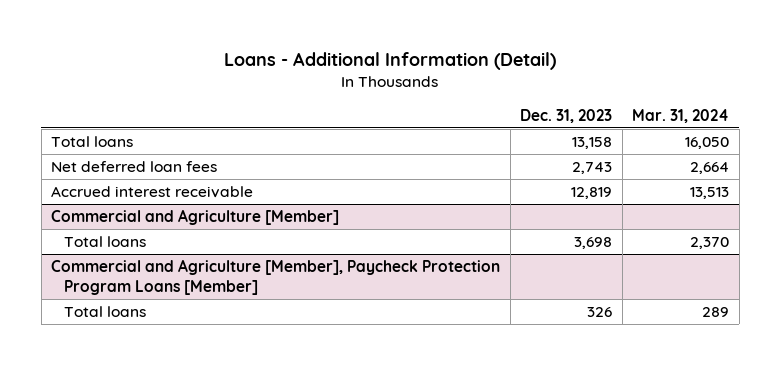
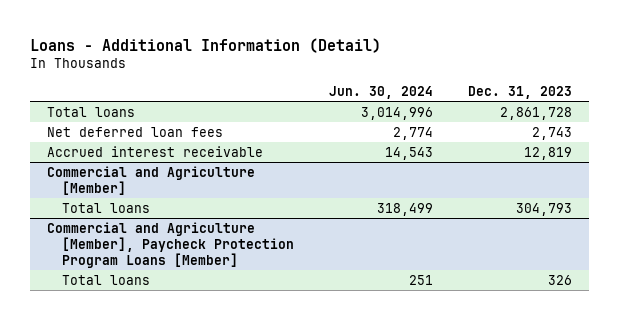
[632,108,730,123] Mar. 31, 2024 -> none
none -> [328,86,433,100] Jun. 30, 2024
[572,137,613,150] 13,158 -> [499,106,572,120] 2,861,728
[574,237,613,250] 3,698 -> [515,202,572,216] 304,793

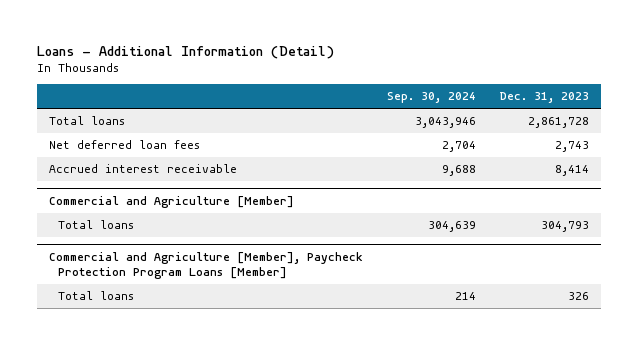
[328,86,433,100] Jun. 30, 2024 -> none
none -> [386,92,476,104] Sep. 30, 2024
[523,146,572,160] 12,819 -> [554,165,589,177] 8,414

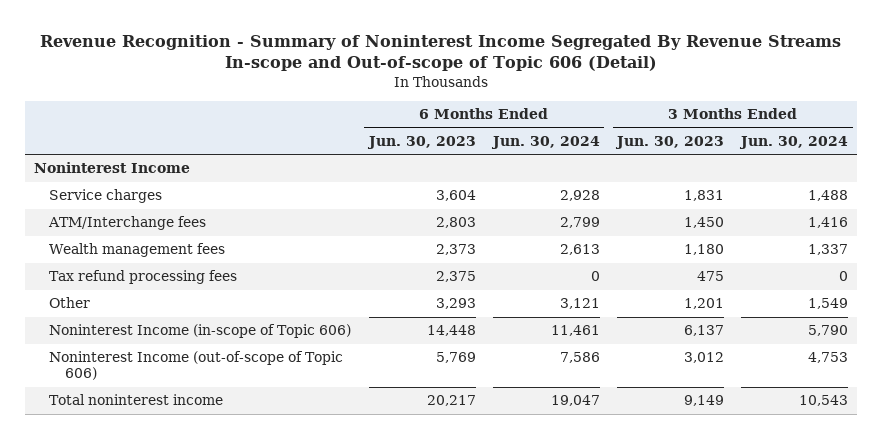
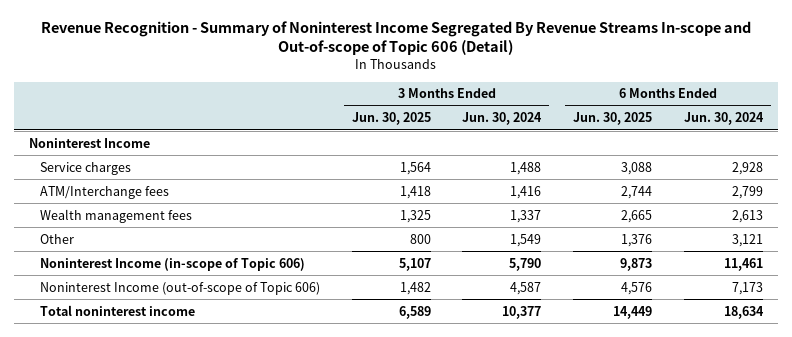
[366,136,476,150] Jun. 30, 2023 -> none
[615,136,725,150] Jun. 30, 2023 -> none
none -> [351,112,431,126] Jun. 30, 2025
none -> [573,112,653,126] Jun. 30, 2025
[49,270,238,285] Tax refund processing fees -> none
[559,352,600,364] 7,586 -> [731,281,763,295] 7,173
[808,352,849,364] 4,753 -> [510,281,542,295] 4,587
[550,395,600,407] 19,047 -> [723,305,764,319] 18,634
[799,395,849,407] 10,543 -> [502,305,542,319] 10,377

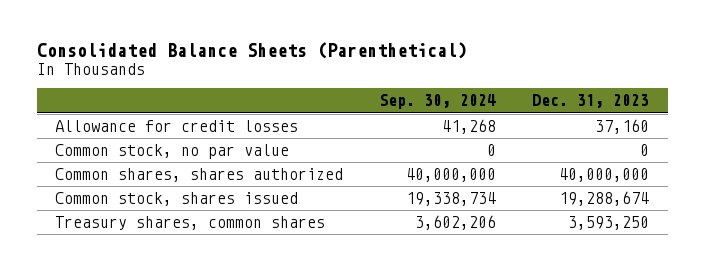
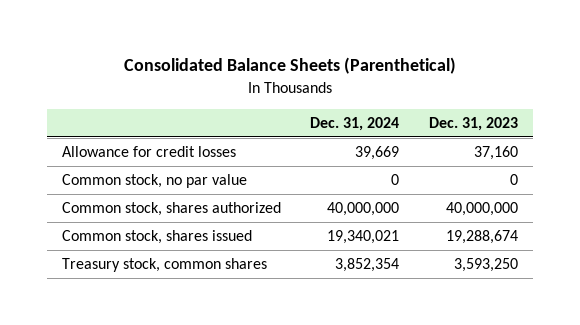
[379,94,497,110] Sep. 30, 2024 -> none
none -> [310,116,400,131] Dec. 31, 2024
[54,168,343,183] Common shares, shares authorized -> [61,202,281,217] Common stock, shares authorized
[54,216,325,231] Treasury shares, common shares -> [61,258,267,273] Treasury stock, common shares

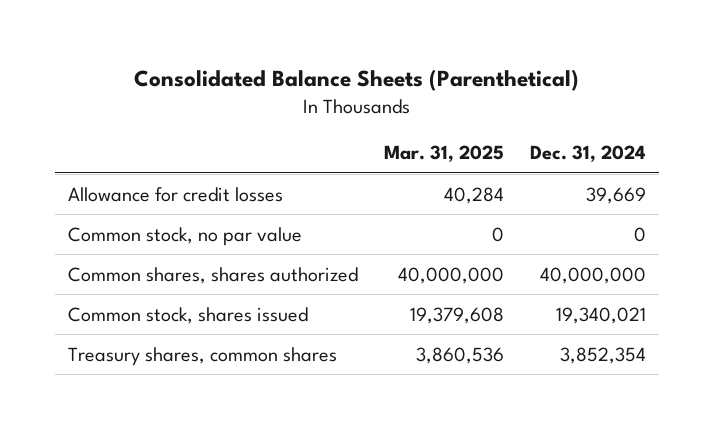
[428,116,518,131] Dec. 31, 2023 -> none
none -> [383,145,504,163] Mar. 31, 2025
[61,202,281,217] Common stock, shares authorized -> [67,266,358,284] Common shares, shares authorized
[61,258,267,273] Treasury stock, common shares -> [67,346,337,366] Treasury shares, common shares

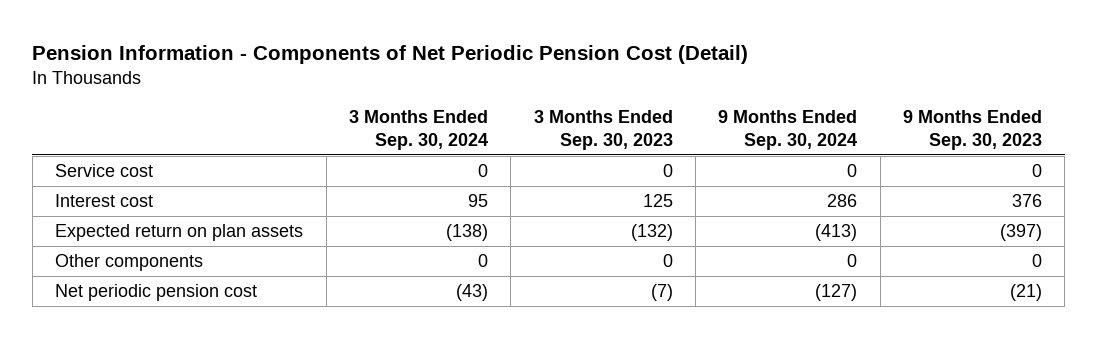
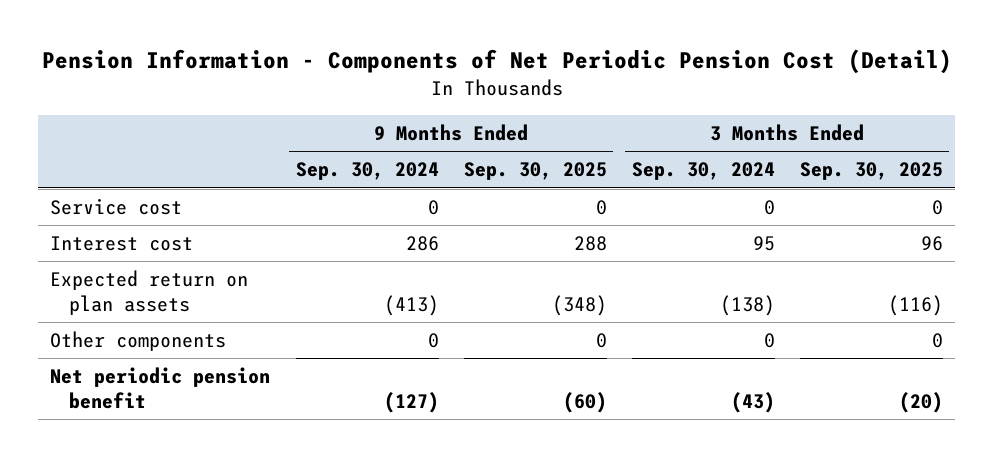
[533,110,673,150] 3 Months Ended Sep. 30, 2023 -> none
[902,110,1042,150] 9 Months Ended Sep. 30, 2023 -> none
none -> [463,162,607,181] Sep. 30, 2025
none -> [799,162,943,181] Sep. 30, 2025
[55,284,258,302] Net periodic pension cost -> [50,367,271,409] Net periodic pension benefit

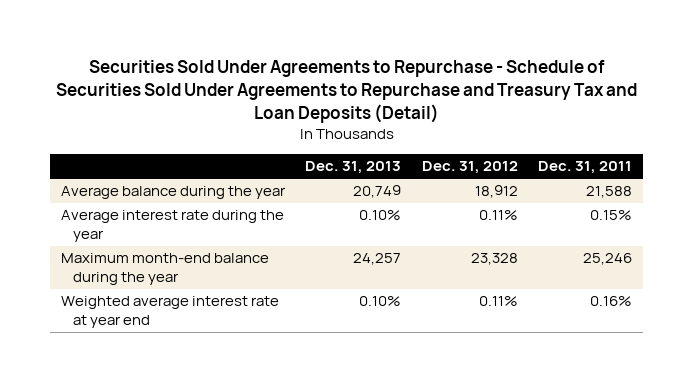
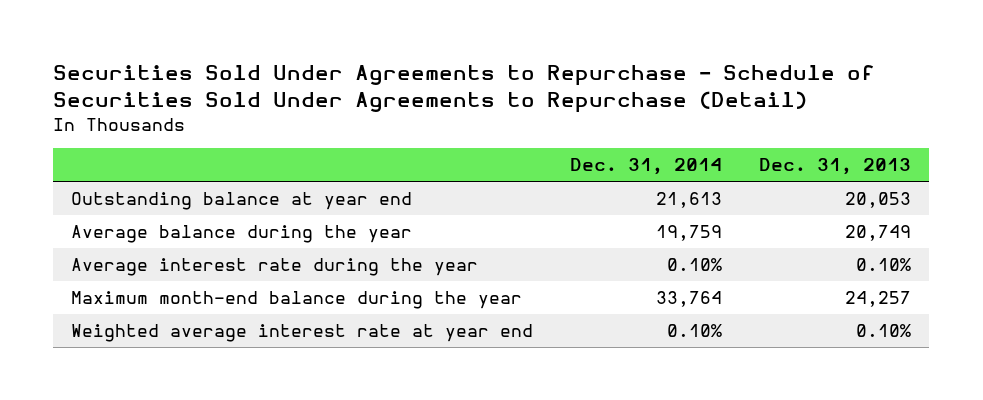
[55,60,637,124] Securities Sold Under Agreements to Repurchase - Schedule of Securities Sold Under Agreements to Repurchase and Treasury Tax and Loan Deposits (Detail) -> [53,65,876,114] Securities Sold Under Agreements to Repurchase - Schedule of Securities Sold Under Agreements to Repurchase (Detail)
[421,161,518,175] Dec. 31, 2012 -> none
[538,161,633,175] Dec. 31, 2011 -> none
none -> [570,158,723,176] Dec. 31, 2014
none -> [71,192,413,211] Outstanding balance at year end

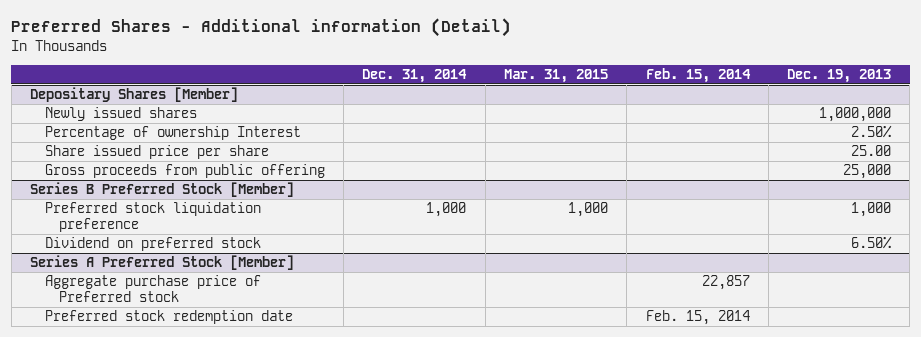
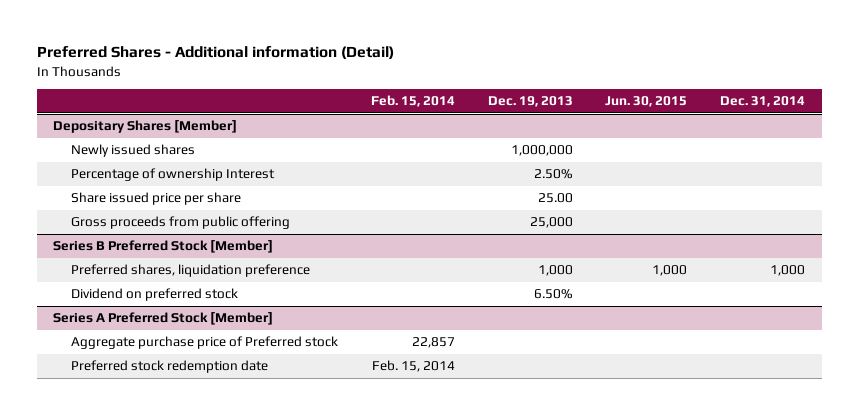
[503,68,608,83] Mar. 31, 2015 -> none
none -> [605,96,688,108] Jun. 30, 2015
[44,202,261,233] Preferred stock liquidation preference -> [70,264,310,278] Preferred shares, liquidation preference

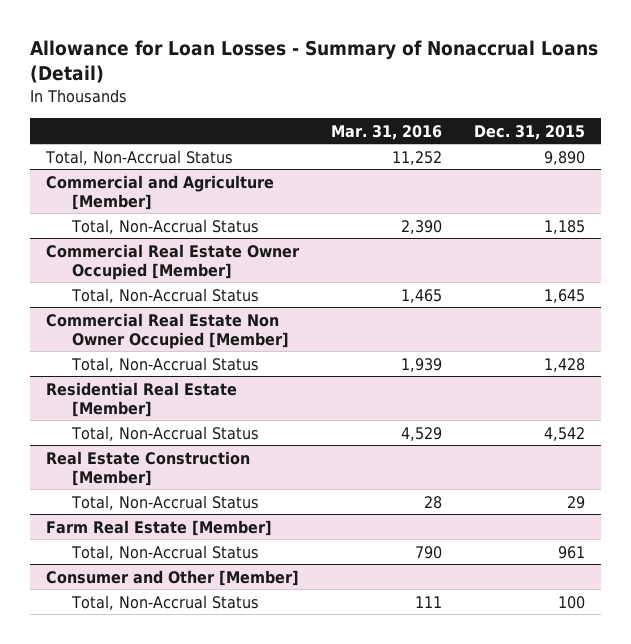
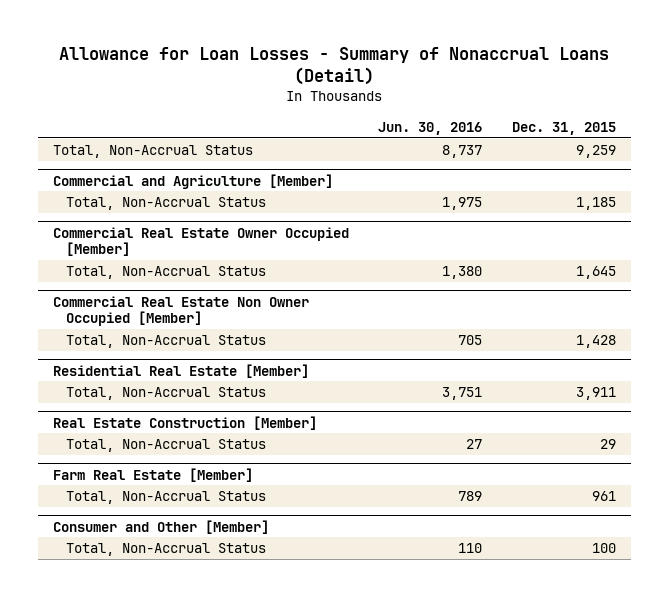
[330,124,442,140] Mar. 31, 2016 -> none
none -> [378,121,483,135] Jun. 30, 2016
[543,150,585,165] 9,890 -> [575,145,616,159] 9,259
[543,426,585,441] 4,542 -> [575,387,616,401] 3,911

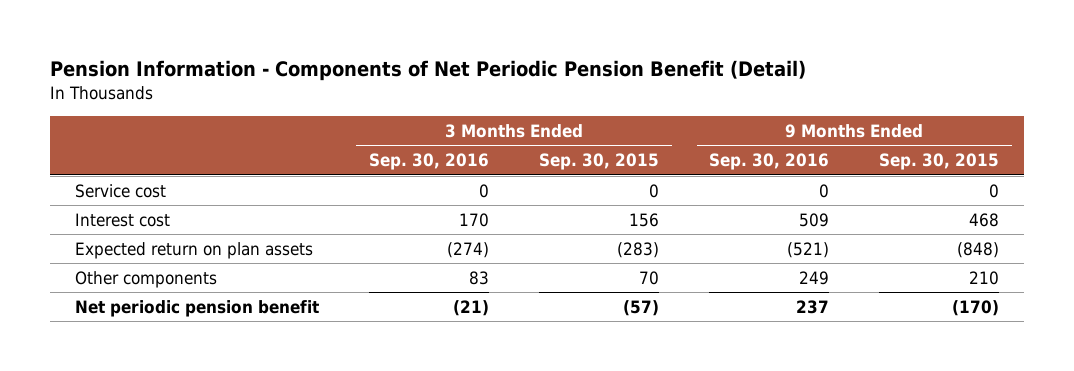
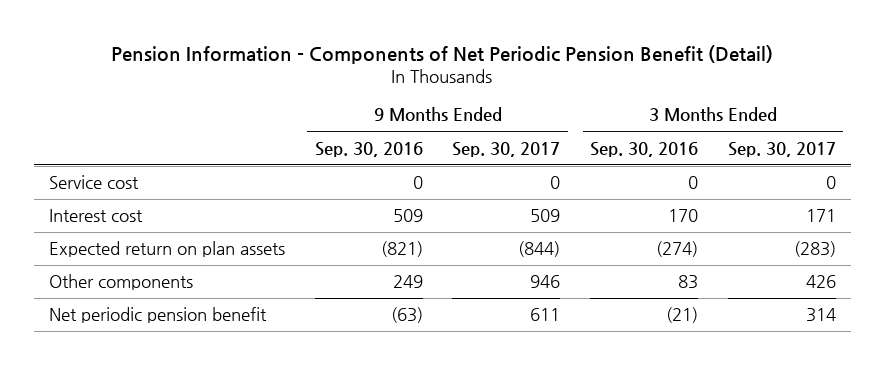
[539,153,660,171] Sep. 30, 2015 -> none
[879,153,1000,171] Sep. 30, 2015 -> none
none -> [452,141,561,157] Sep. 30, 2017
none -> [728,141,837,157] Sep. 30, 2017
[787,241,830,258] (521) -> [380,241,423,258] (821)
[796,299,830,314] 237 -> [390,307,423,324] (63)

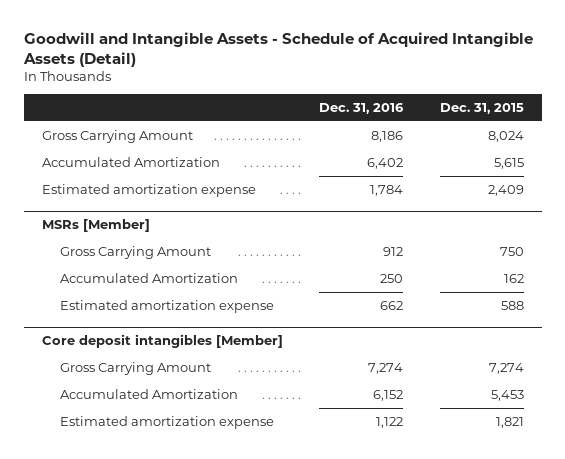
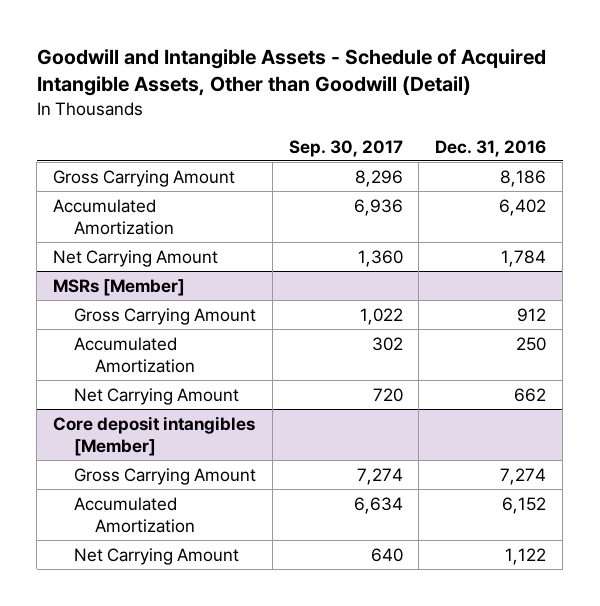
[22,31,533,67] Goodwill and Intangible Assets - Schedule of Acquired Intangible Assets (Detail) -> [36,48,546,97] Goodwill and Intangible Assets - Schedule of Acquired Intangible Assets, Other than Goodwill (Detail)
[439,102,524,114] Dec. 31, 2015 -> none
none -> [288,139,403,157] Sep. 30, 2017
[41,183,256,197] Estimated amortization expense -> [53,249,219,267] Net Carrying Amount
[59,299,274,313] Estimated amortization expense -> [74,387,240,405] Net Carrying Amount
[59,415,274,429] Estimated amortization expense -> [74,547,240,565] Net Carrying Amount

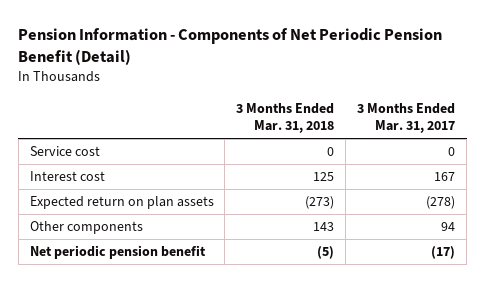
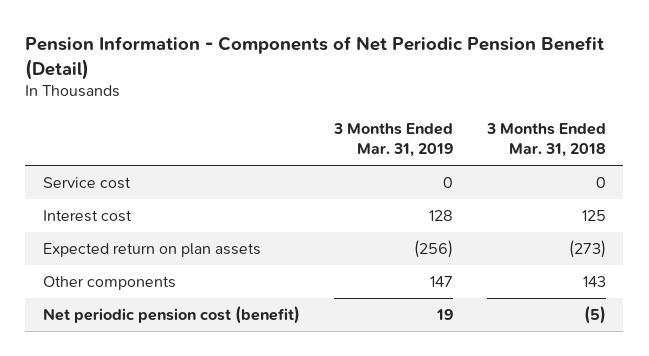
[357,102,456,134] 3 Months Ended Mar. 31, 2017 -> none
none -> [332,123,453,158] 3 Months Ended Mar. 31, 2019
[29,245,206,260] Net periodic pension benefit -> [42,305,300,324] Net periodic pension cost (benefit)

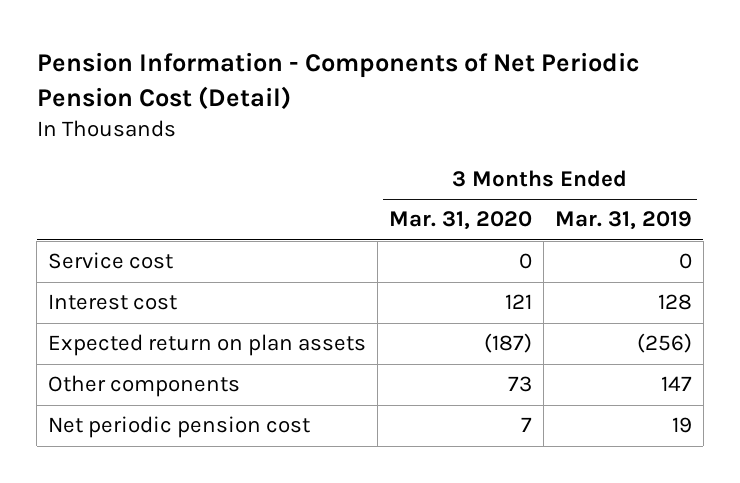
[25,36,605,80] Pension Information - Components of Net Periodic Pension Benefit (Detail) -> [36,52,640,111] Pension Information - Components of Net Periodic Pension Cost (Detail)
[486,123,607,158] 3 Months Ended Mar. 31, 2018 -> none
none -> [389,211,533,231] Mar. 31, 2020
[42,305,300,324] Net periodic pension cost (benefit) -> [48,416,311,439] Net periodic pension cost

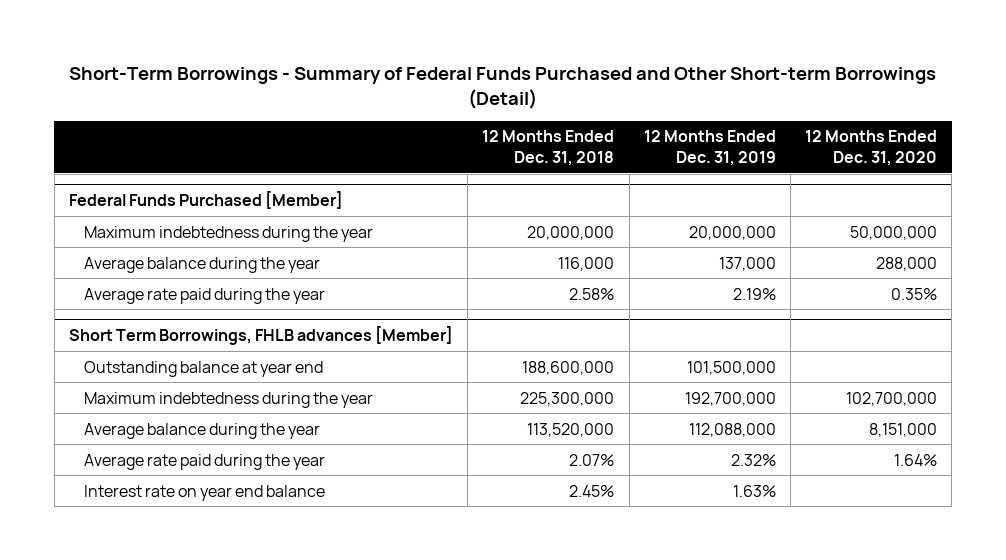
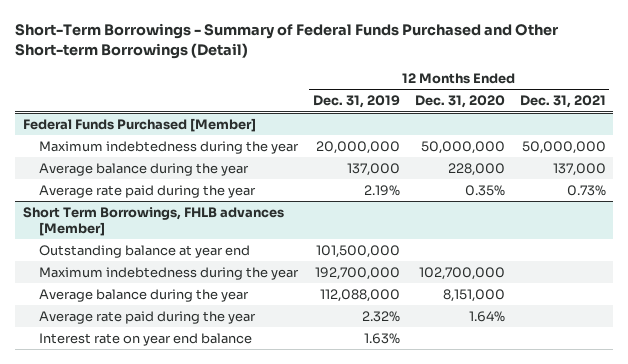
[482,130,615,167] 12 Months Ended Dec. 31, 2018 -> none
none -> [519,95,606,109] Dec. 31, 2021
[876,256,938,271] 288,000 -> [447,162,505,176] 228,000

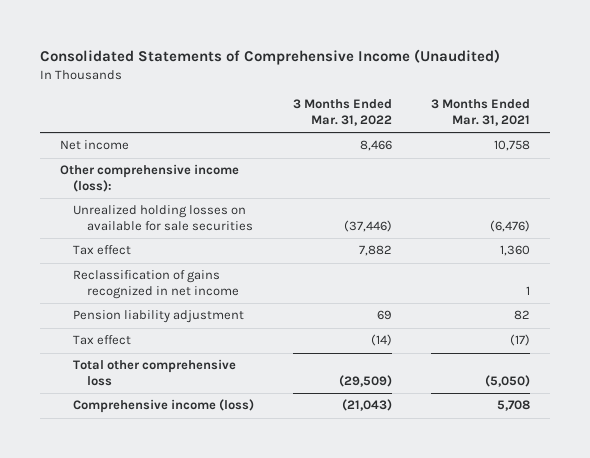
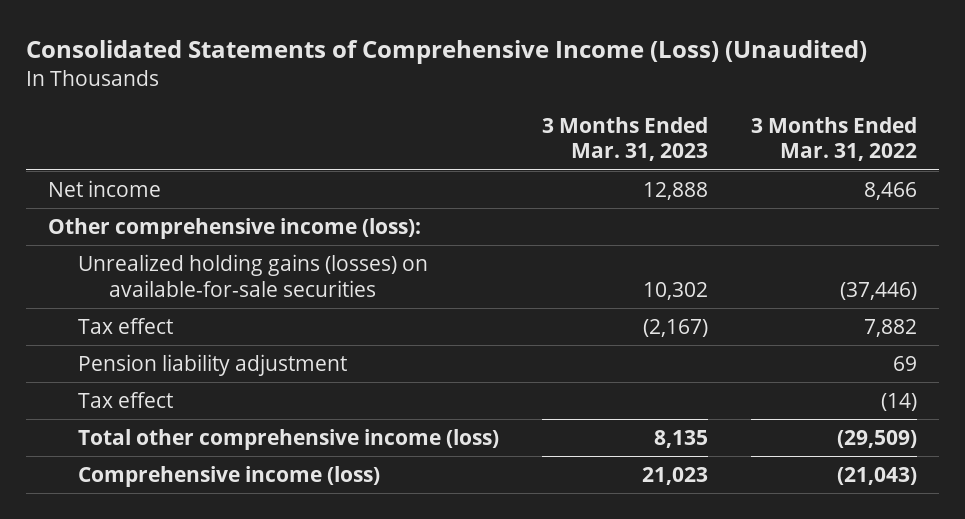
[40,48,501,65] Consolidated Statements of Comprehensive Income (Unaudited) -> [25,40,867,65] Consolidated Statements of Comprehensive Income (Loss) (Unaudited)
[431,99,531,127] 3 Months Ended Mar. 31, 2021 -> none
none -> [542,116,709,162] 3 Months Ended Mar. 31, 2023
[73,205,253,232] Unrealized holding losses on available for sale securities -> [78,253,429,297] Unrealized holding gains (losses) on available-for-sale securities
[73,270,239,300] Reclassification of gains recognized in net income -> none
[73,359,237,387] Total other comprehensive loss -> [78,428,500,450] Total other comprehensive income (loss)

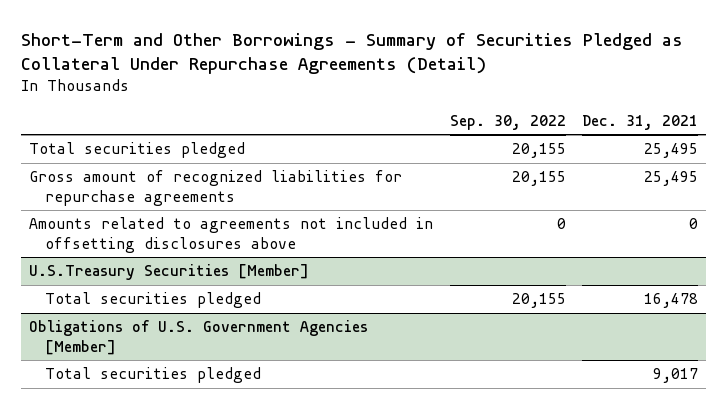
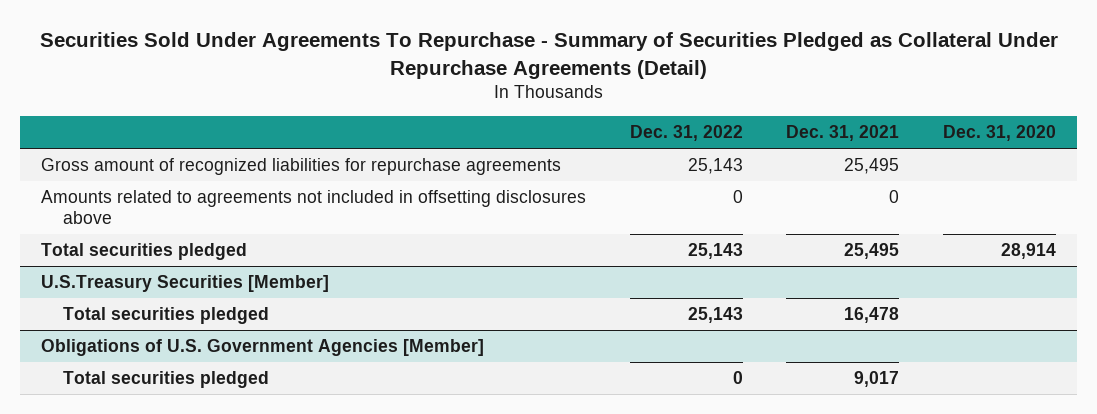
[21,32,684,74] Short-Term and Other Borrowings - Summary of Securities Pledged as Collateral Under Repurchase Agreements (Detail) -> [39,32,1058,79] Securities Sold Under Agreements To Repurchase - Summary of Securities Pledged as Collateral Under Repurchase Agreements (Detail)
[449,114,566,130] Sep. 30, 2022 -> none
none -> [629,125,743,142] Dec. 31, 2022
none -> [942,125,1056,142] Dec. 31, 2020
[29,142,246,159] Total securities pledged -> [41,243,248,261] Total securities pledged

